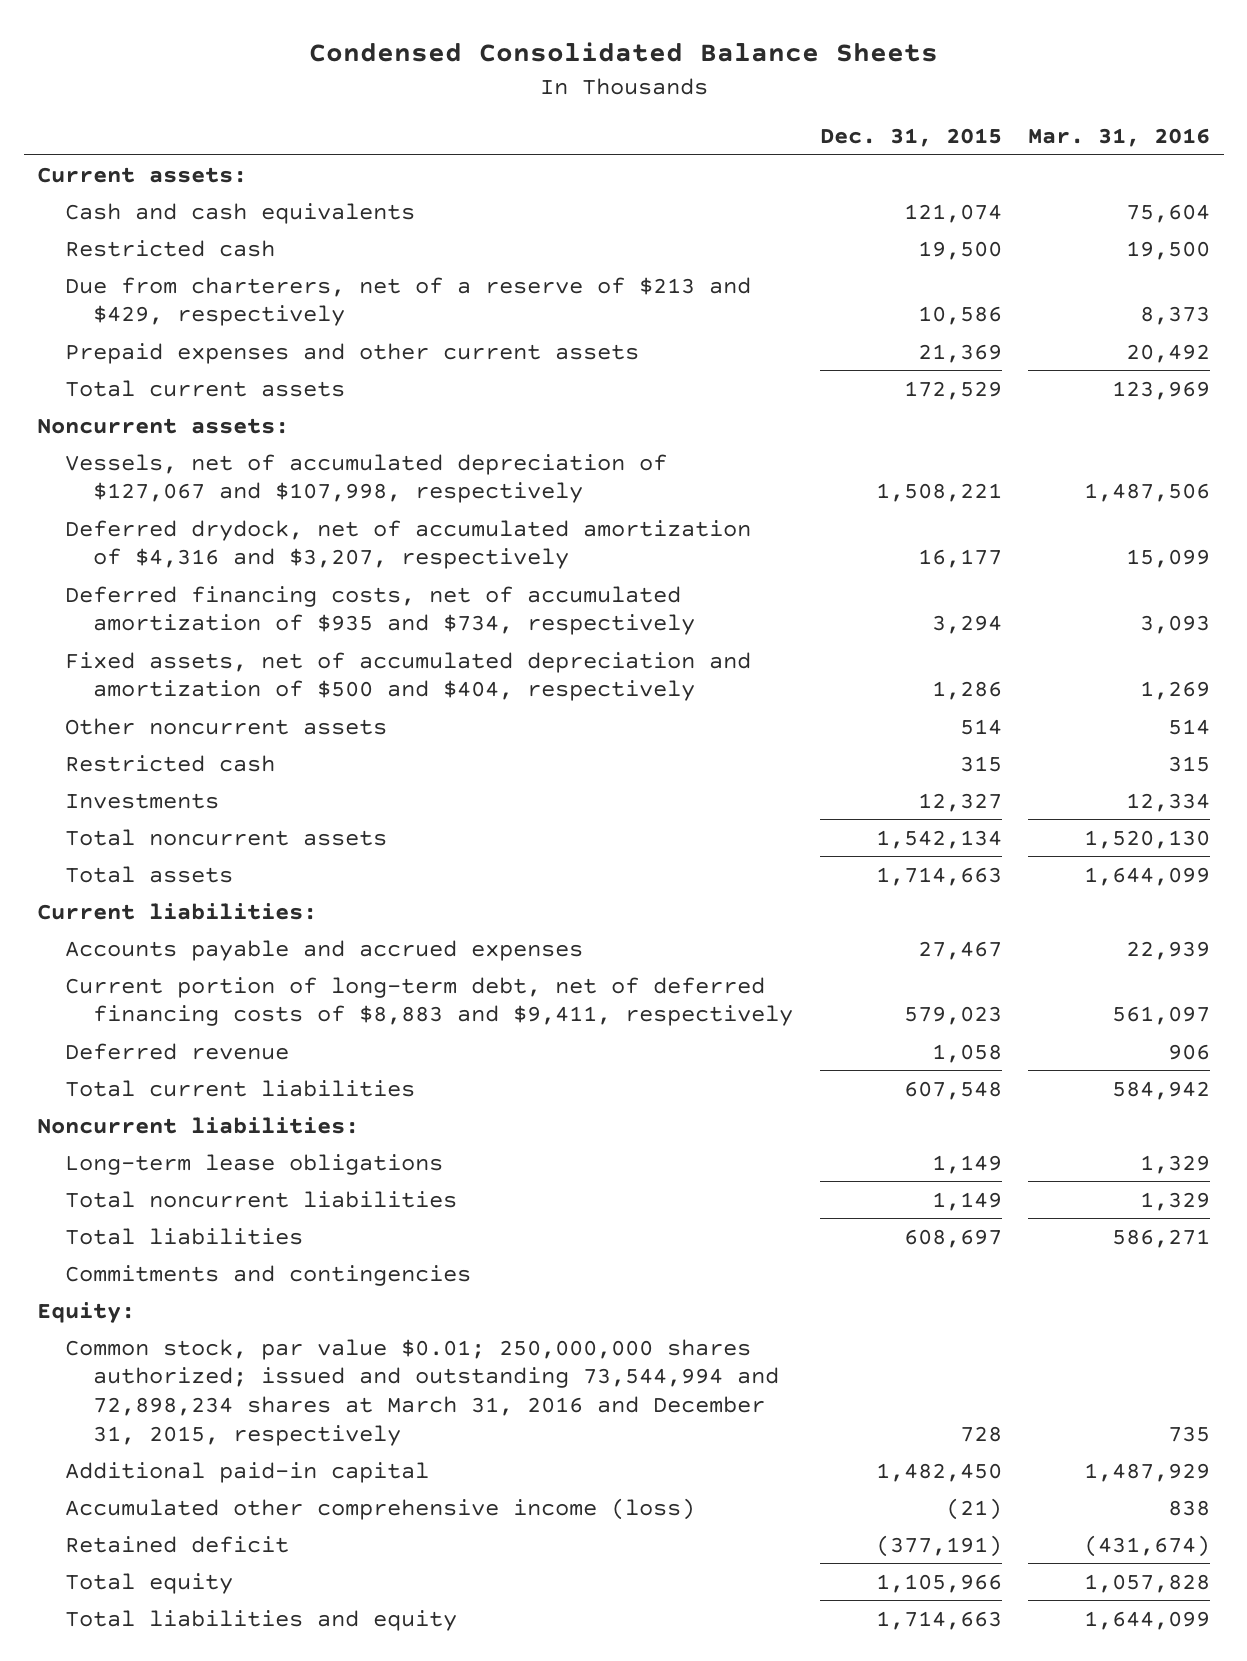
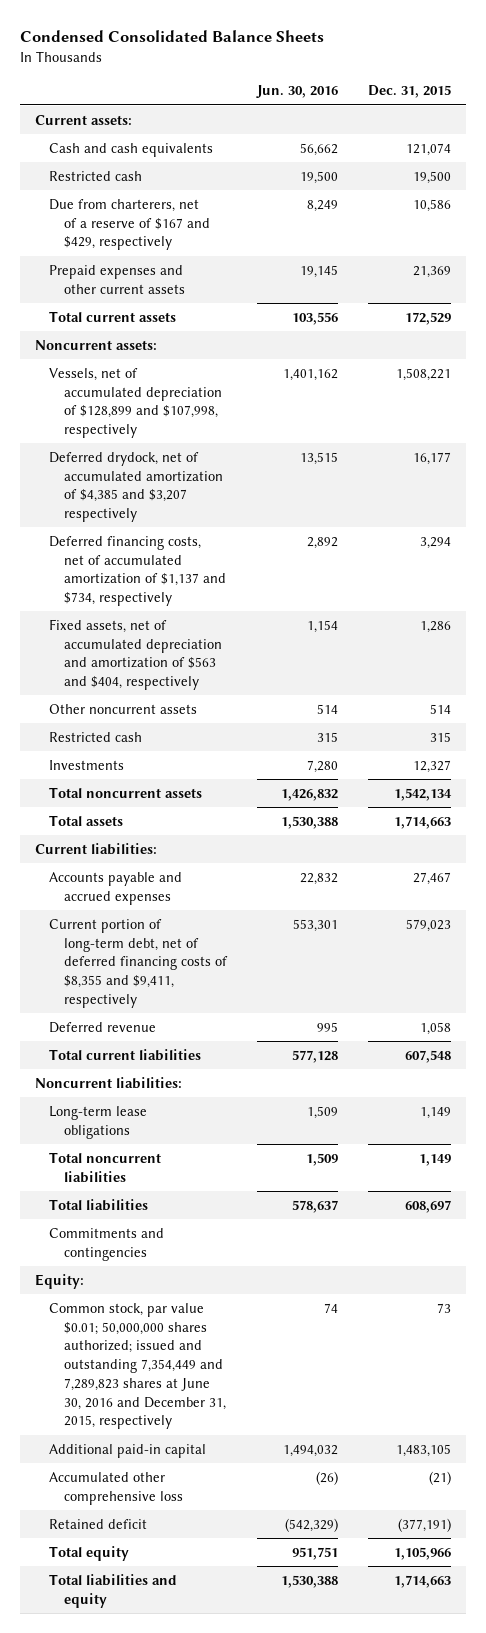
[1028,128,1211,148] Mar. 31, 2016 -> none
none -> [255,85,338,99] Jun. 30, 2016
[65,276,752,327] Due from charterers, net of a reserve of $213 and $429, respectively -> [49,198,210,251] Due from charterers, net of a reserve of $167 and $429, respectively
[65,453,668,504] Vessels, net of accumulated depreciation of $127,067 and $107,998, respectively -> [49,367,222,439] Vessels, net of accumulated depreciation of $128,899 and $107,998, respectively
[65,519,752,570] Deferred drydock, net of accumulated amortization of $4,316 and $3,207, respectively -> [49,451,223,523] Deferred drydock, net of accumulated amortization of $4,385 and $3,207 respectively
[65,585,696,636] Deferred financing costs, net of accumulated amortization of $935 and $734, respectively -> [49,535,226,607] Deferred financing costs, net of accumulated amortization of $1,137 and $734, respectively
[65,651,752,702] Fixed assets, net of accumulated depreciation and amortization of $500 and $404, respectively -> [49,618,222,691] Fixed assets, net of accumulated depreciation and amortization of $563 and $404, respectively
[65,976,794,1027] Current portion of long-term debt, net of deferred financing costs of $8,883 and $9,411, respectively -> [49,918,228,1008] Current portion of long-term debt, net of deferred financing costs of $8,355 and $9,411, respectively
[65,1338,780,1446] Common stock, par value $0.01; 250,000,000 shares authorized; issued and outstanding 73,544,994 and 72,898,234 shares at March 31, 2016 and December 31, 2015, respectively -> [49,1302,226,1430] Common stock, par value $0.01; 50,000,000 shares authorized; issued and outstanding 7,354,449 and 7,289,823 shares at June 30, 2016 and December 31, 2015, respectively
[959,1425,1002,1442] 728 -> [437,1302,452,1313] 73
[875,1462,1002,1482] 1,482,450 -> [396,1443,452,1457] 1,483,105
[65,1497,696,1520] Accumulated other comprehensive income (loss) -> [49,1471,183,1505] Accumulated other comprehensive loss

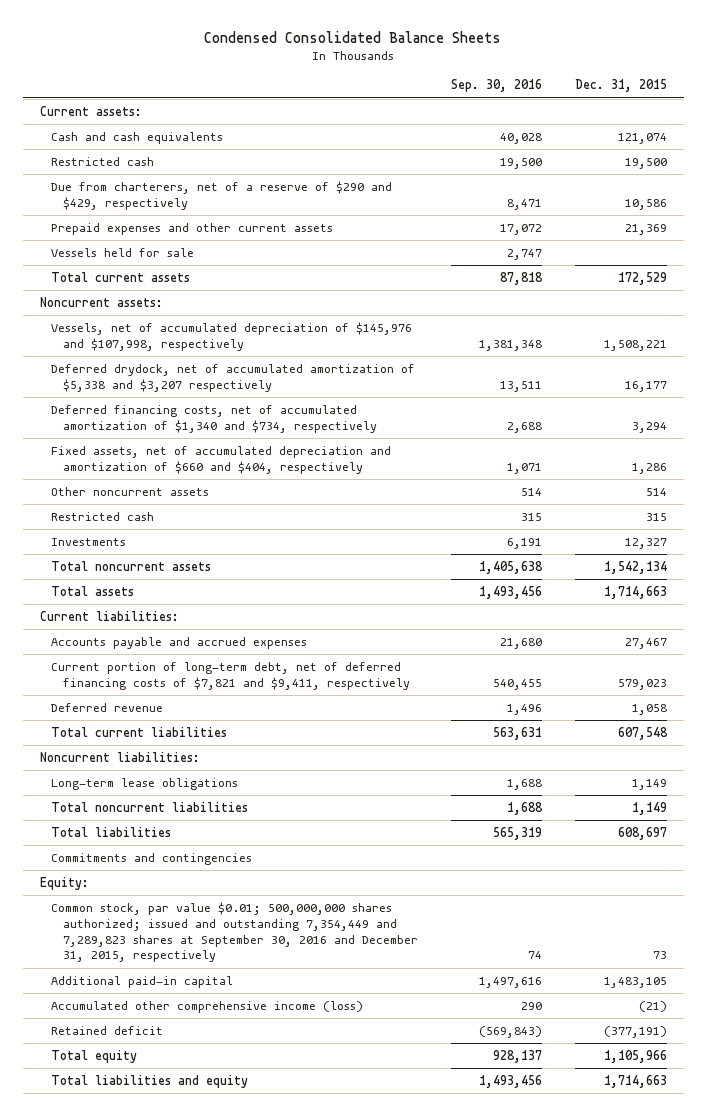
[255,85,338,99] Jun. 30, 2016 -> none
none -> [451,79,543,93] Sep. 30, 2016
[49,198,210,251] Due from charterers, net of a reserve of $167 and $429, respectively -> [51,181,393,210] Due from charterers, net of a reserve of $290 and $429, respectively
none -> [51,248,195,258] Vessels held for sale
[49,367,222,439] Vessels, net of accumulated depreciation of $128,899 and $107,998, respectively -> [51,322,413,351] Vessels, net of accumulated depreciation of $145,976 and $107,998, respectively
[49,451,223,523] Deferred drydock, net of accumulated amortization of $4,385 and $3,207 respectively -> [51,364,416,392] Deferred drydock, net of accumulated amortization of $5,338 and $3,207 respectively
[49,535,226,607] Deferred financing costs, net of accumulated amortization of $1,137 and $734, respectively -> [51,405,378,433] Deferred financing costs, net of accumulated amortization of $1,340 and $734, respectively
[49,618,222,691] Fixed assets, net of accumulated depreciation and amortization of $563 and $404, respectively -> [51,446,392,474] Fixed assets, net of accumulated depreciation and amortization of $660 and $404, respectively
[49,918,228,1008] Current portion of long-term debt, net of deferred financing costs of $8,355 and $9,411, respectively -> [51,662,411,690] Current portion of long-term debt, net of deferred financing costs of $7,821 and $9,411, respectively
[49,1302,226,1430] Common stock, par value $0.01; 50,000,000 shares authorized; issued and outstanding 7,354,449 and 7,289,823 shares at June 30, 2016 and December 31, 2015, respectively -> [51,902,419,963] Common stock, par value $0.01; 500,000,000 shares authorized; issued and outstanding 7,354,449 and 7,289,823 shares at September 30, 2016 and December 31, 2015, respectively
[49,1471,183,1505] Accumulated other comprehensive loss -> [51,1001,364,1014] Accumulated other comprehensive income (loss)

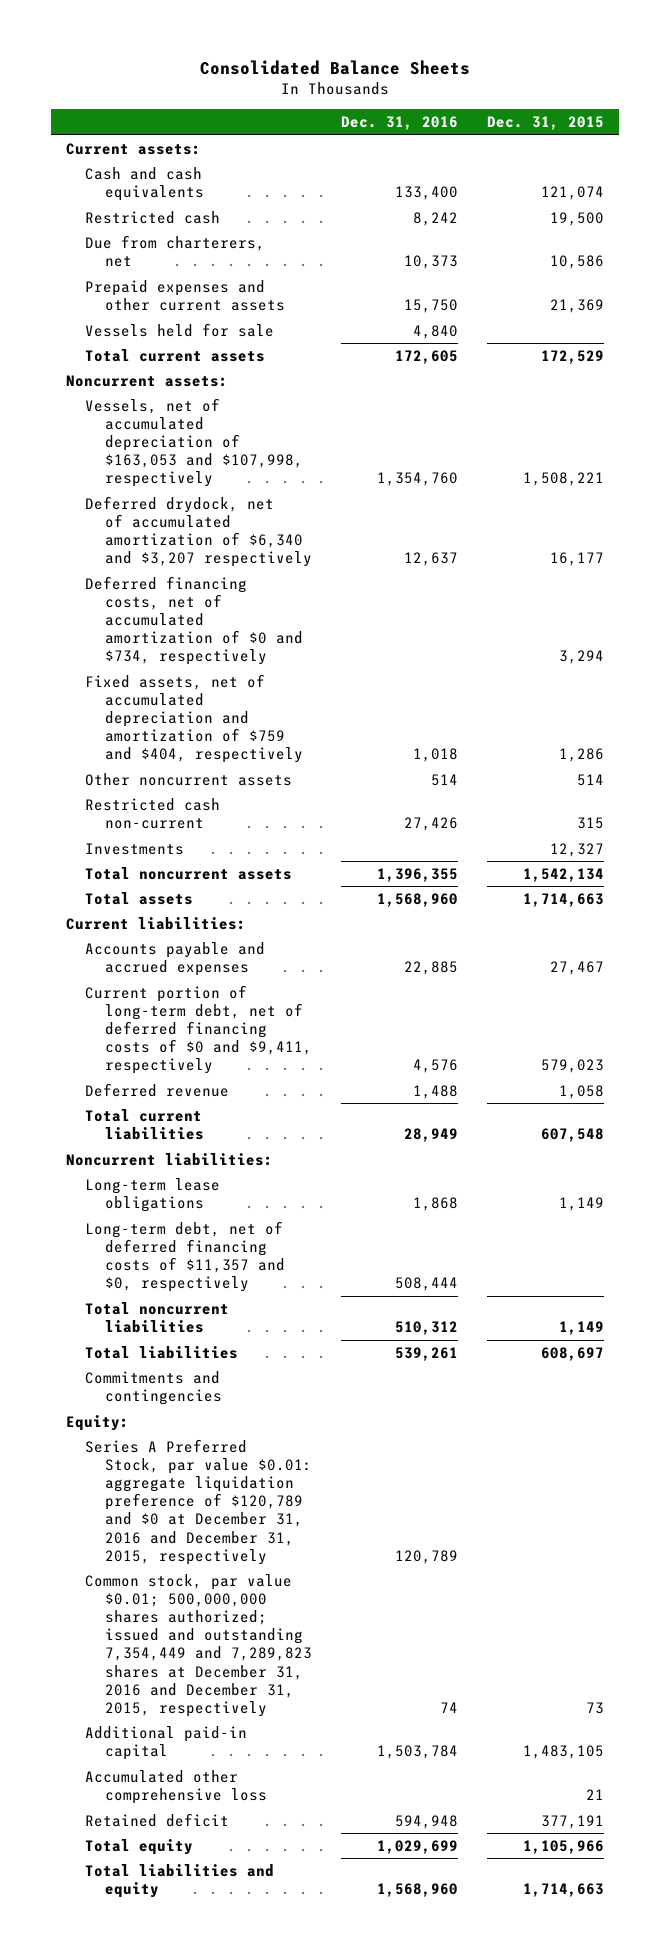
[204,30,502,43] Condensed Consolidated Balance Sheets -> [200,60,471,76] Consolidated Balance Sheets
[451,79,543,93] Sep. 30, 2016 -> none
none -> [340,115,458,130] Dec. 31, 2016
[51,181,393,210] Due from charterers, net of a reserve of $290 and $429, respectively -> [85,234,266,268] Due from charterers, net
[51,322,413,351] Vessels, net of accumulated depreciation of $145,976 and $107,998, respectively -> [85,397,303,488] Vessels, net of accumulated depreciation of $163,053 and $107,998, respectively
[51,364,416,392] Deferred drydock, net of accumulated amortization of $5,338 and $3,207 respectively -> [85,495,312,568] Deferred drydock, net of accumulated amortization of $6,340 and $3,207 respectively
[51,405,378,433] Deferred financing costs, net of accumulated amortization of $1,340 and $734, respectively -> [85,575,303,666] Deferred financing costs, net of accumulated amortization of $0 and $734, respectively
[51,446,392,474] Fixed assets, net of accumulated depreciation and amortization of $660 and $404, respectively -> [85,673,303,764] Fixed assets, net of accumulated depreciation and amortization of $759 and $404, respectively
[51,512,155,522] Restricted cash -> [85,797,221,830] Restricted cash non-current
[51,662,411,690] Current portion of long-term debt, net of deferred financing costs of $7,821 and $9,411, respectively -> [85,984,312,1075] Current portion of long-term debt, net of deferred financing costs of $0 and $9,411, respectively
none -> [85,1220,285,1293] Long-term debt, net of deferred financing costs of $11,357 and $0, respectively
none -> [85,1438,312,1565] Series A Preferred Stock, par value $0.01: aggregate liquidation preference of $120,789 and $0 at December 31, 2016 and December 31, 2015, respectively
[51,902,419,963] Common stock, par value $0.01; 500,000,000 shares authorized; issued and outstanding 7,354,449 and 7,289,823 shares at September 30, 2016 and December 31, 2015, respectively -> [85,1573,312,1717] Common stock, par value $0.01; 500,000,000 shares authorized; issued and outstanding 7,354,449 and 7,289,823 shares at December 31, 2016 and December 31, 2015, respectively
[51,1001,364,1014] Accumulated other comprehensive income (loss) -> [85,1769,267,1805] Accumulated other comprehensive loss
[639,1001,668,1013] (21) -> [586,1789,605,1801] 21
[604,1026,668,1039] (377,191) -> [541,1814,605,1829] 377,191

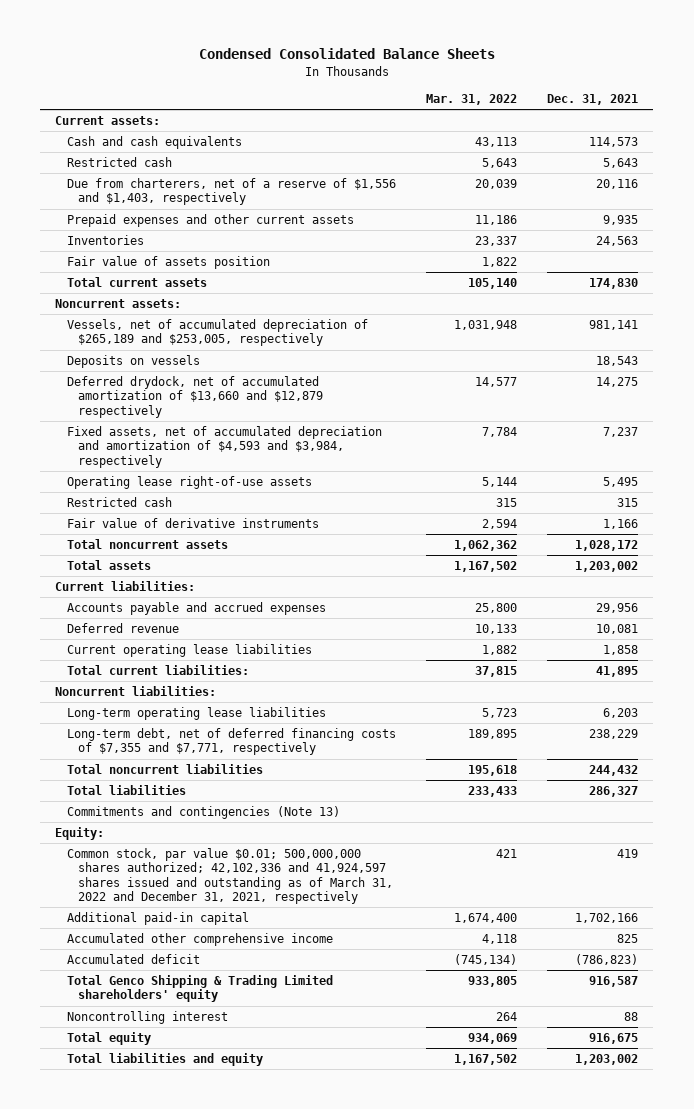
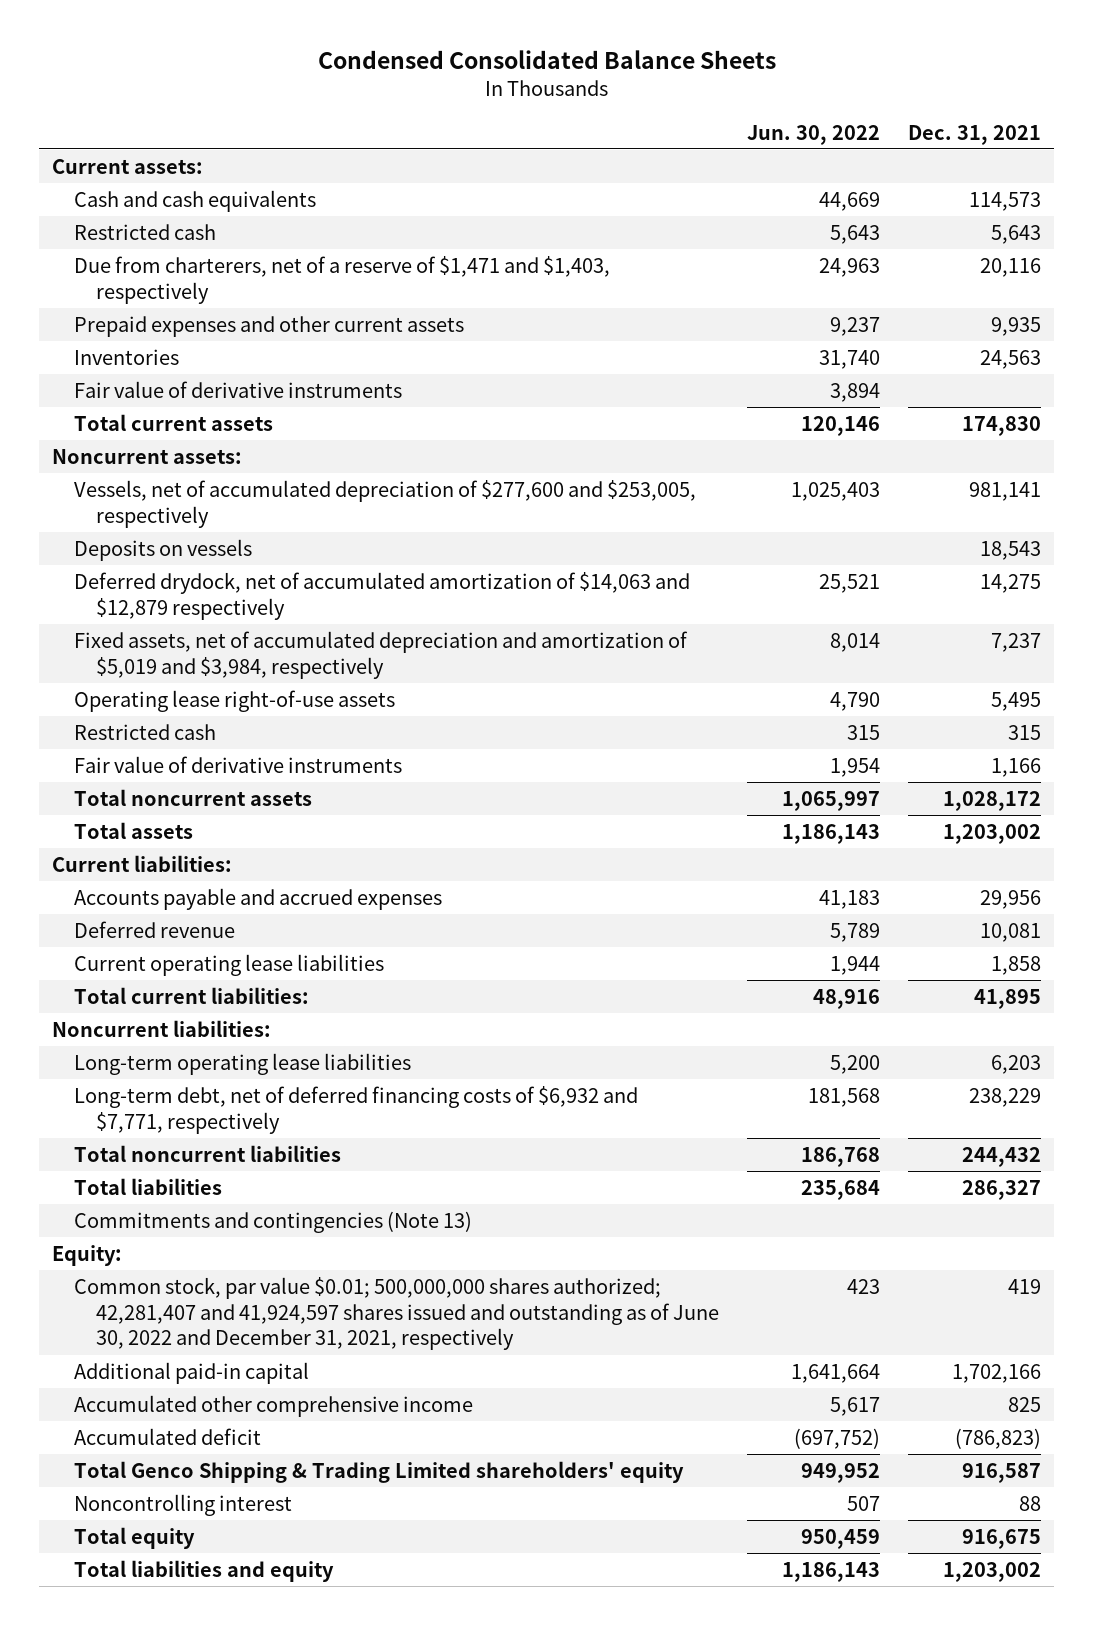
[426,93,518,105] Mar. 31, 2022 -> none
none -> [747,124,881,145] Jun. 30, 2022
[66,178,396,206] Due from charterers, net of a reserve of $1,556 and $1,403, respectively -> [74,255,611,304] Due from charterers, net of a reserve of $1,471 and $1,403, respectively
[66,256,270,270] Fair value of assets position -> [74,380,403,398] Fair value of derivative instruments
[66,319,368,347] Vessels, net of accumulated depreciation of $265,189 and $253,005, respectively -> [74,479,697,528] Vessels, net of accumulated depreciation of $277,600 and $253,005, respectively
[66,376,324,418] Deferred drydock, net of accumulated amortization of $13,660 and $12,879 respectively -> [74,571,691,620] Deferred drydock, net of accumulated amortization of $14,063 and $12,879 respectively
[66,426,382,468] Fixed assets, net of accumulated depreciation and amortization of $4,593 and $3,984, respectively -> [74,630,689,679] Fixed assets, net of accumulated depreciation and amortization of $5,019 and $3,984, respectively
[66,728,396,756] Long-term debt, net of deferred financing costs of $7,355 and $7,771, respectively -> [74,1085,639,1134] Long-term debt, net of deferred financing costs of $6,932 and $7,771, respectively
[66,848,394,904] Common stock, par value $0.01; 500,000,000 shares authorized; 42,102,336 and 41,924,597 shares issued and outstanding as of March 31, 2022 and December 31, 2021, respectively -> [74,1276,720,1351] Common stock, par value $0.01; 500,000,000 shares authorized; 42,281,407 and 41,924,597 shares issued and outstanding as of June 30, 2022 and December 31, 2021, respectively

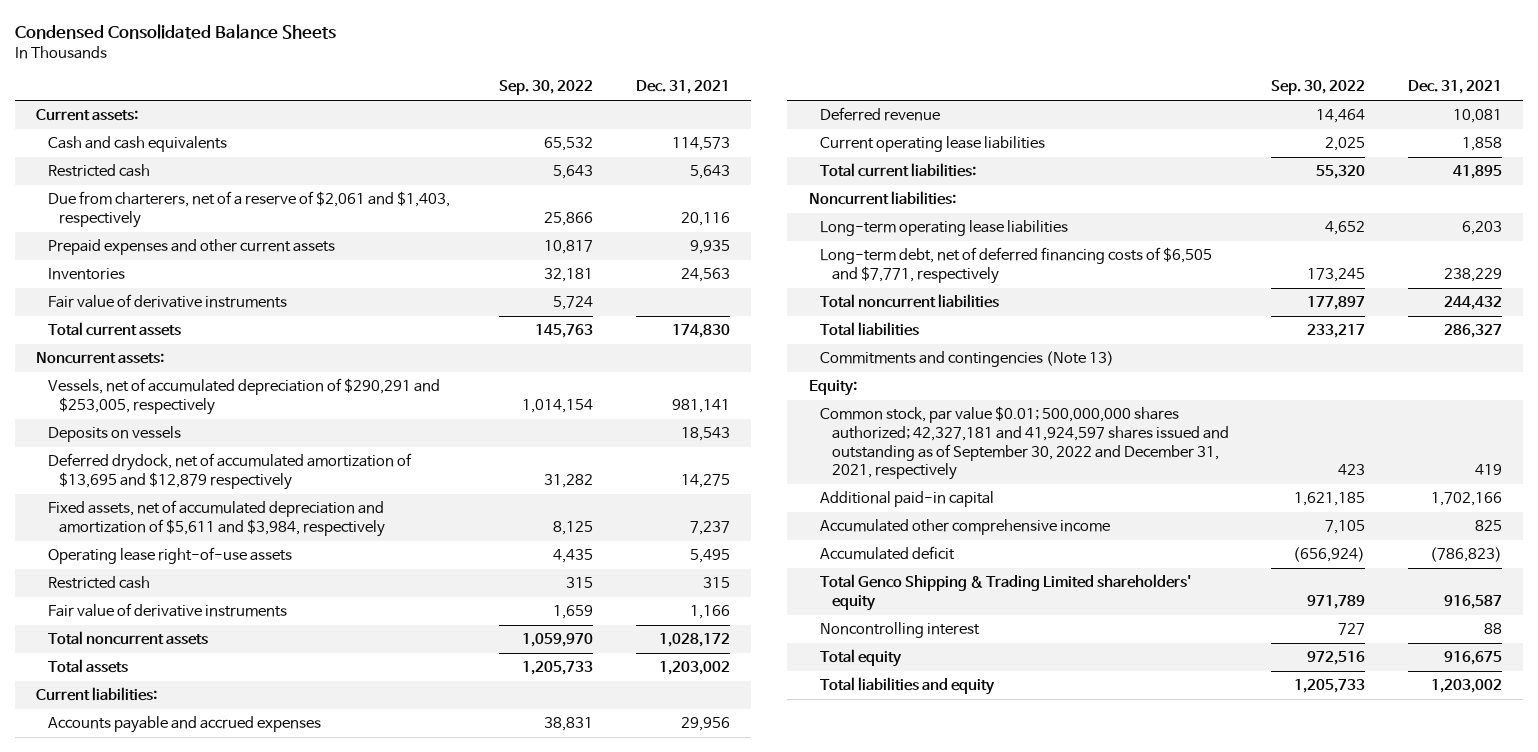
[747,124,881,145] Jun. 30, 2022 -> none
none -> [498,80,593,96] Sep. 30, 2022
[74,255,611,304] Due from charterers, net of a reserve of $1,471 and $1,403, respectively -> [47,191,450,229] Due from charterers, net of a reserve of $2,061 and $1,403, respectively
[74,479,697,528] Vessels, net of accumulated depreciation of $277,600 and $253,005, respectively -> [47,378,440,416] Vessels, net of accumulated depreciation of $290,291 and $253,005, respectively
[74,571,691,620] Deferred drydock, net of accumulated amortization of $14,063 and $12,879 respectively -> [47,453,412,491] Deferred drydock, net of accumulated amortization of $13,695 and $12,879 respectively
[74,630,689,679] Fixed assets, net of accumulated depreciation and amortization of $5,019 and $3,984, respectively -> [47,500,386,538] Fixed assets, net of accumulated depreciation and amortization of $5,611 and $3,984, respectively
[74,1085,639,1134] Long-term debt, net of deferred financing costs of $6,932 and $7,771, respectively -> [820,247,1213,285] Long-term debt, net of deferred financing costs of $6,505 and $7,771, respectively
[74,1276,720,1351] Common stock, par value $0.01; 500,000,000 shares authorized; 42,281,407 and 41,924,597 shares issued and outstanding as of June 30, 2022 and December 31, 2021, respectively -> [820,406,1229,481] Common stock, par value $0.01; 500,000,000 shares authorized; 42,327,181 and 41,924,597 shares issued and outstanding as of September 30, 2022 and December 31, 2021, respectively

